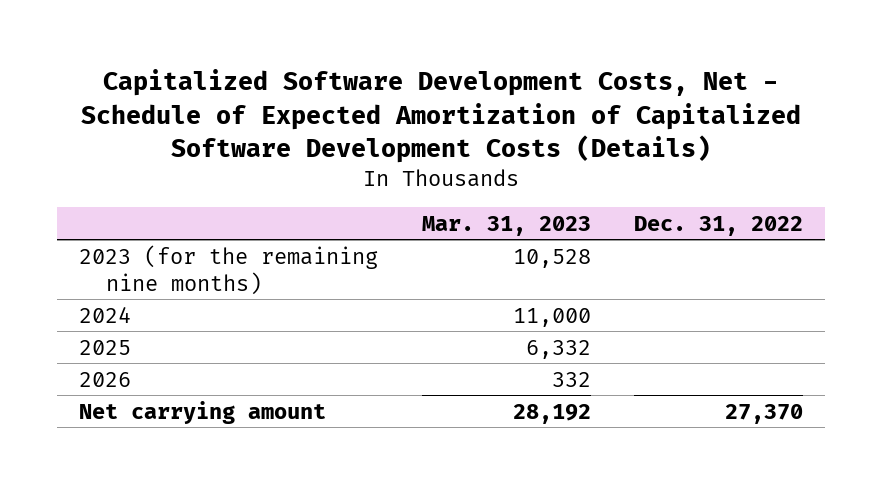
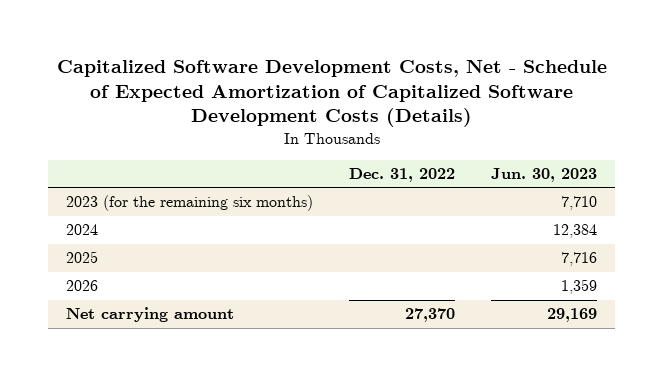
[421,215,591,236] Mar. 31, 2023 -> none
none -> [491,168,598,183] Jun. 30, 2023
[79,244,379,295] 2023 (for the remaining nine months) -> [66,195,314,212] 2023 (for the remaining six months)

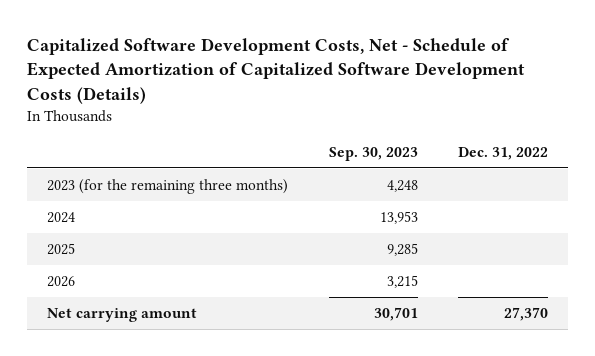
[491,168,598,183] Jun. 30, 2023 -> none
none -> [328,147,418,162] Sep. 30, 2023
[66,195,314,212] 2023 (for the remaining six months) -> [47,178,289,194] 2023 (for the remaining three months)

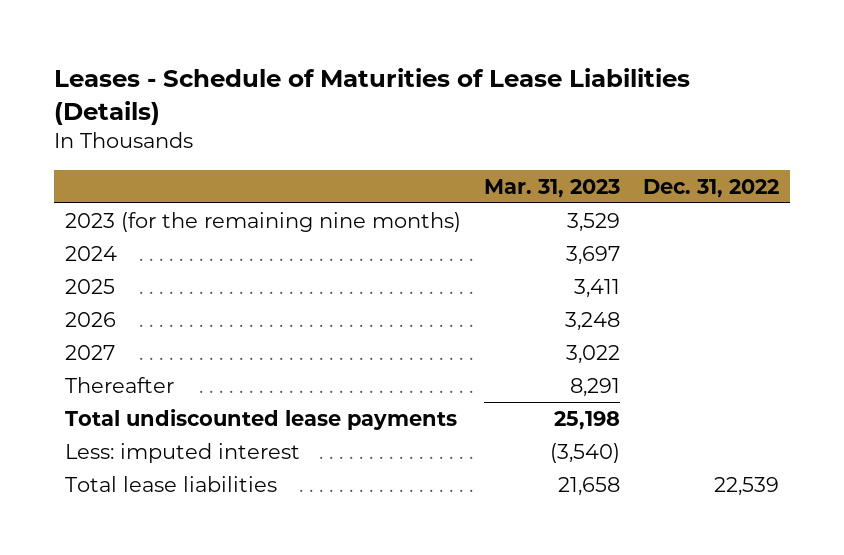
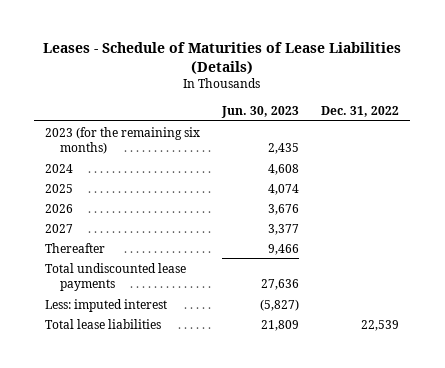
[484,178,621,198] Mar. 31, 2023 -> none
none -> [221,105,300,118] Jun. 30, 2023
[65,212,462,233] 2023 (for the remaining nine months) -> [45,126,201,154] 2023 (for the remaining six months)

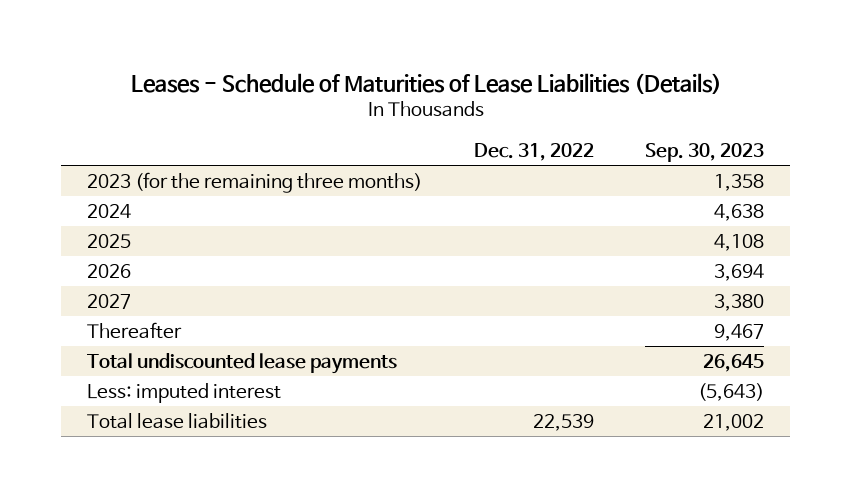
[221,105,300,118] Jun. 30, 2023 -> none
none -> [645,142,765,162] Sep. 30, 2023
[45,126,201,154] 2023 (for the remaining six months) -> [86,171,422,193] 2023 (for the remaining three months)

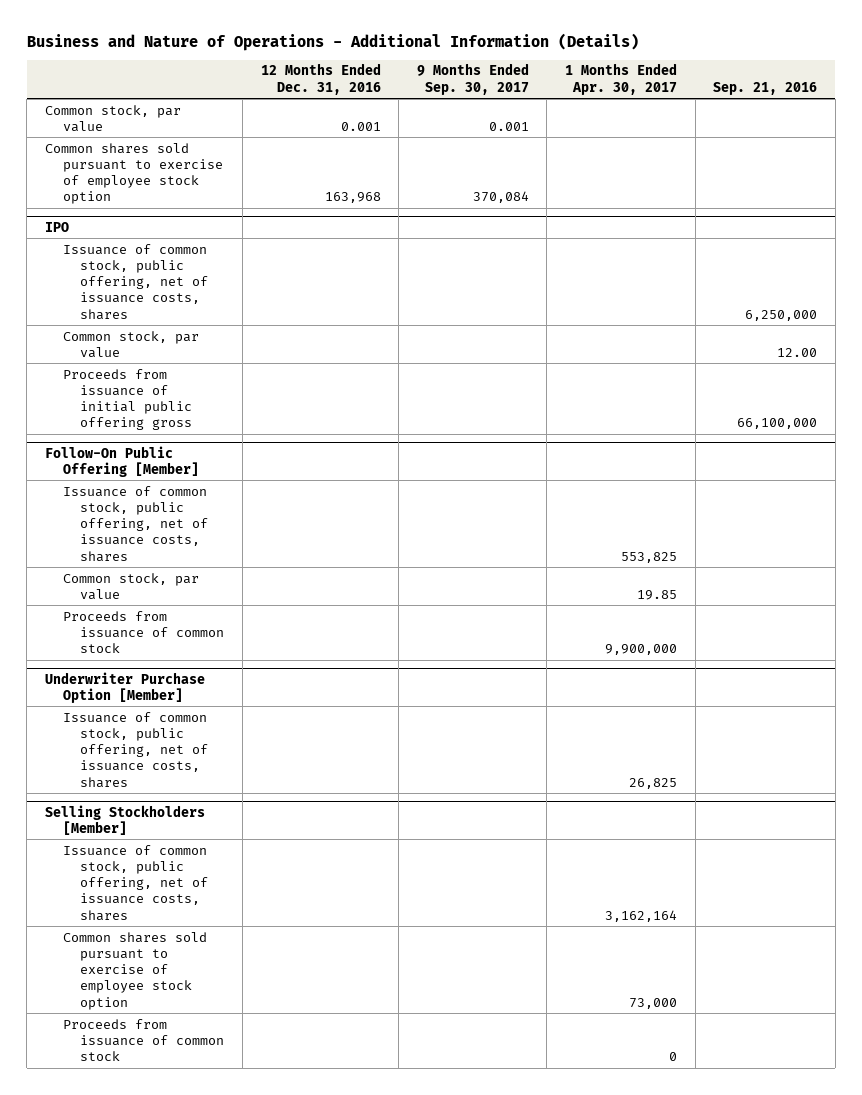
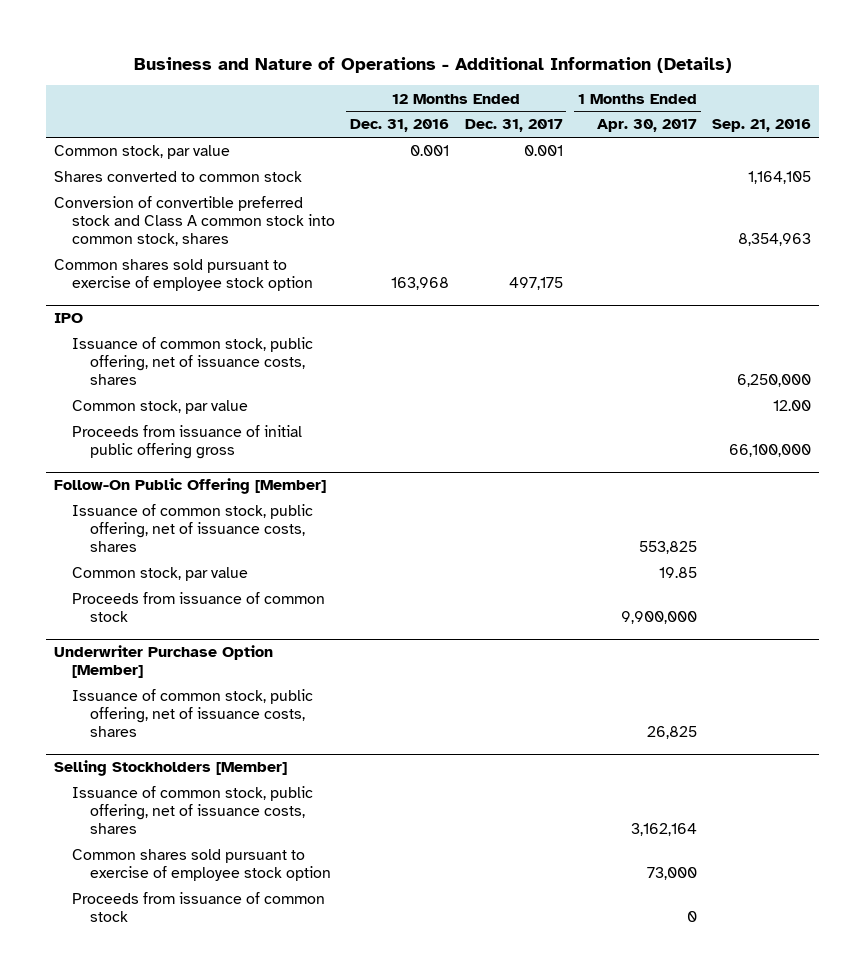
[416,63,529,95] 9 Months Ended Sep. 30, 2017 -> none
none -> [464,119,563,133] Dec. 31, 2017
none -> [53,171,302,183] Shares converted to common stock
none -> [53,196,335,247] Conversion of convertible preferred stock and Class A common stock into common stock, shares

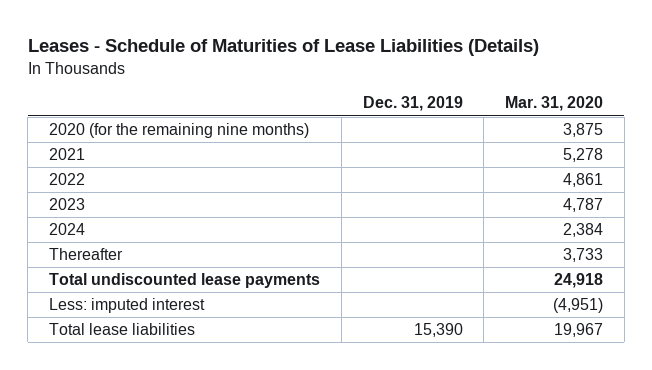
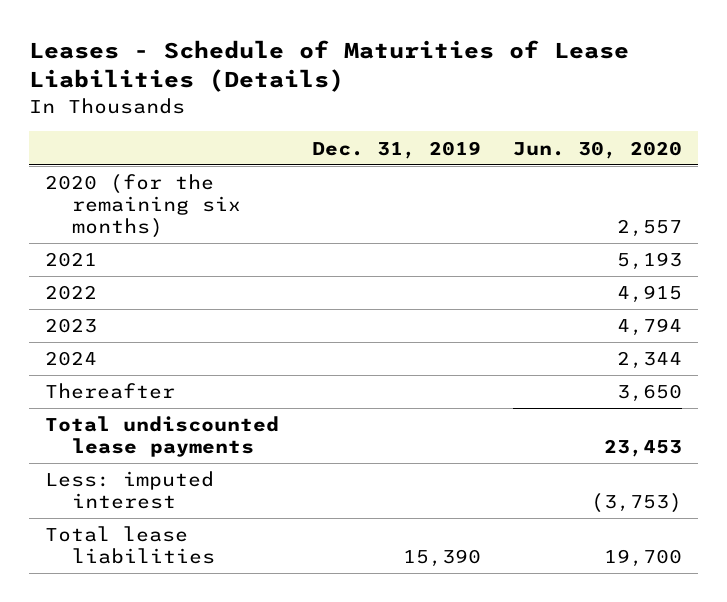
[505,96,604,112] Mar. 31, 2020 -> none
none -> [512,140,682,159] Jun. 30, 2020
[48,123,309,139] 2020 (for the remaining nine months) -> [45,174,241,238] 2020 (for the remaining six months)

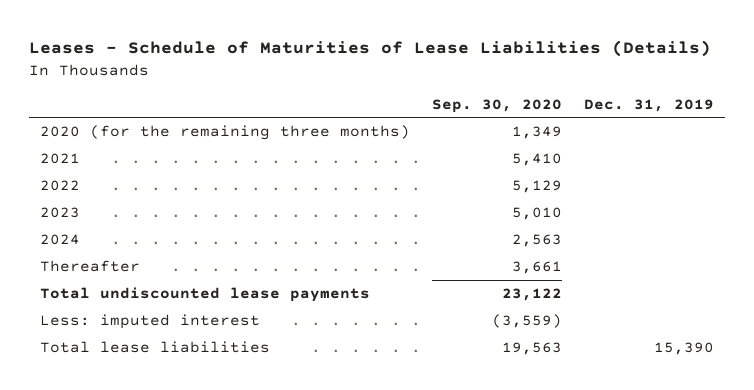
[512,140,682,159] Jun. 30, 2020 -> none
none -> [431,98,562,113] Sep. 30, 2020
[45,174,241,238] 2020 (for the remaining six months) -> [39,125,410,141] 2020 (for the remaining three months)

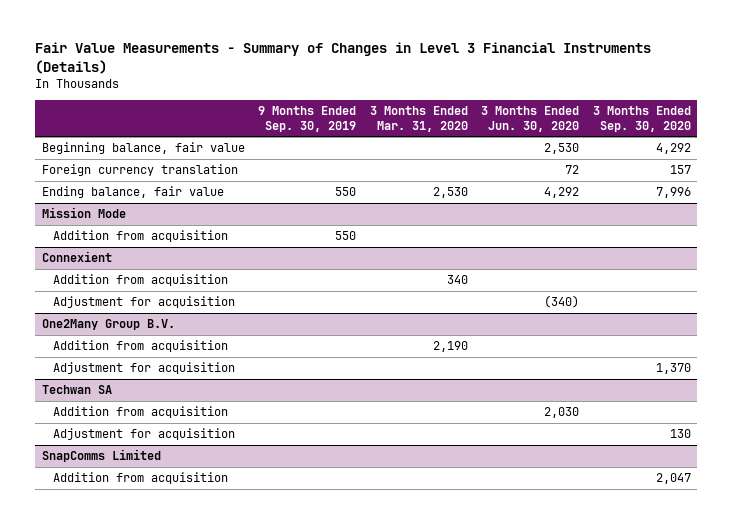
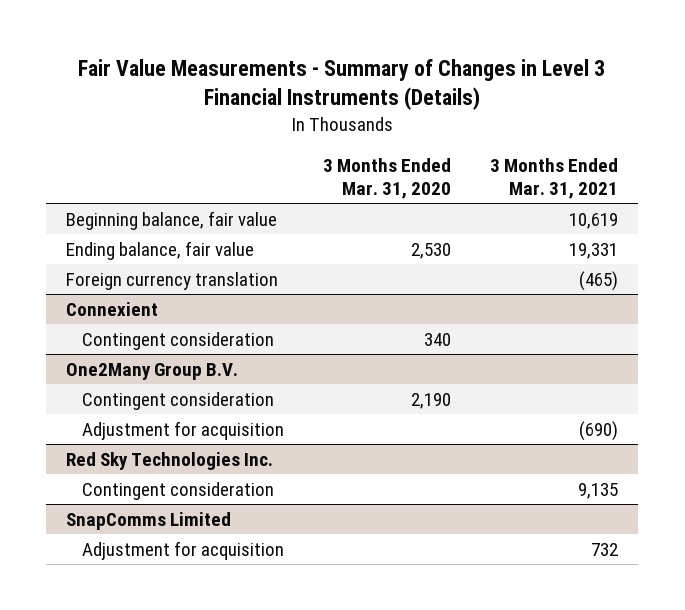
[258,105,357,133] 9 Months Ended Sep. 30, 2019 -> none
[481,105,580,133] 3 Months Ended Jun. 30, 2020 -> none
[592,105,691,133] 3 Months Ended Sep. 30, 2020 -> none
none -> [490,157,619,199] 3 Months Ended Mar. 31, 2021
[41,207,126,219] Mission Mode -> none
[53,230,229,243] Addition from acquisition -> none
[41,164,238,177] Foreign currency translation -> [66,271,279,290] Foreign currency translation
[53,296,236,309] Adjustment for acquisition -> none
[53,274,229,287] Addition from acquisition -> [82,331,275,350] Contingent consideration
[53,340,229,353] Addition from acquisition -> [82,391,275,410] Contingent consideration
[41,385,112,395] Techwan SA -> none
[53,406,229,419] Addition from acquisition -> none
[53,428,236,441] Adjustment for acquisition -> none
none -> [66,451,274,470] Red Sky Technologies Inc.
none -> [82,481,275,500] Contingent consideration
[53,472,229,485] Addition from acquisition -> none
none -> [82,540,285,560] Adjustment for acquisition

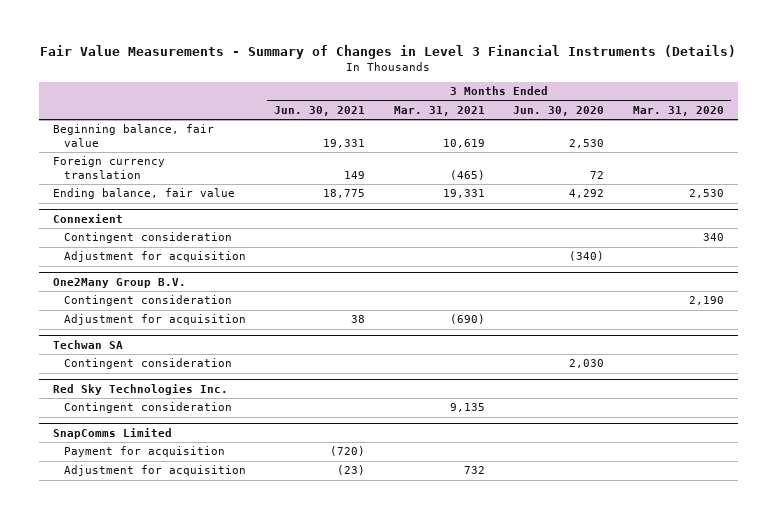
none -> [274,105,366,116] Jun. 30, 2021
none -> [513,105,605,116] Jun. 30, 2020
[66,240,255,260] Ending balance, fair value -> [52,188,235,200] Ending balance, fair value
none -> [63,251,246,263] Adjustment for acquisition
none -> [52,340,123,350] Techwan SA
none -> [63,358,232,370] Contingent consideration
none -> [63,446,225,458] Payment for acquisition

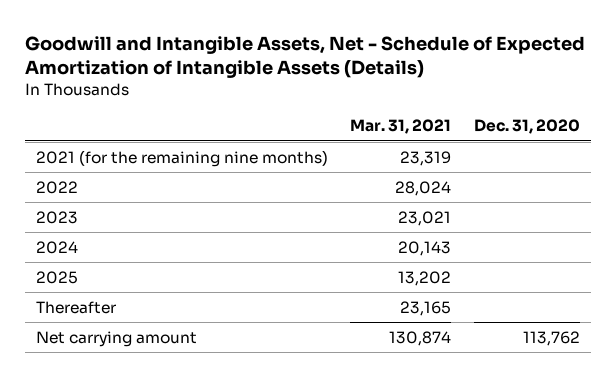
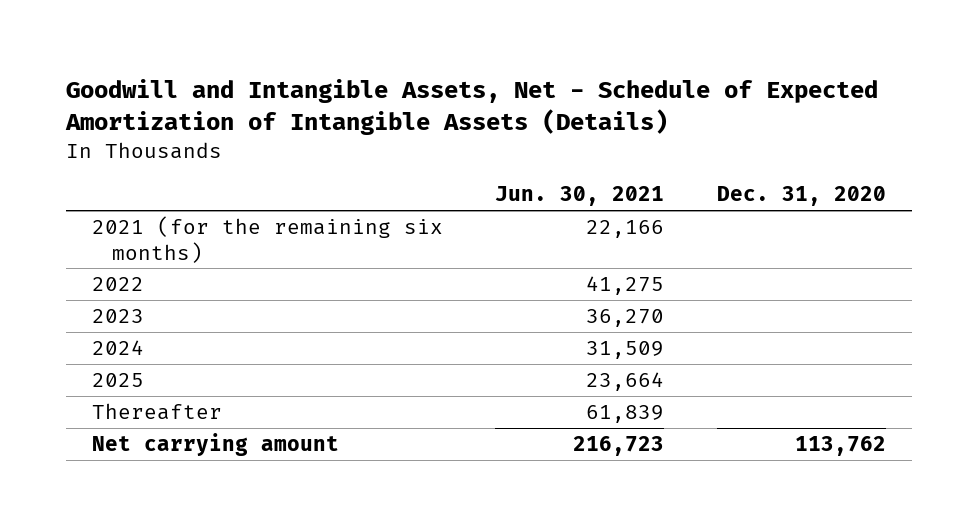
[350,119,452,135] Mar. 31, 2021 -> none
none -> [495,186,665,207] Jun. 30, 2021
[36,149,329,167] 2021 (for the remaining nine months) -> [92,216,444,263] 2021 (for the remaining six months)

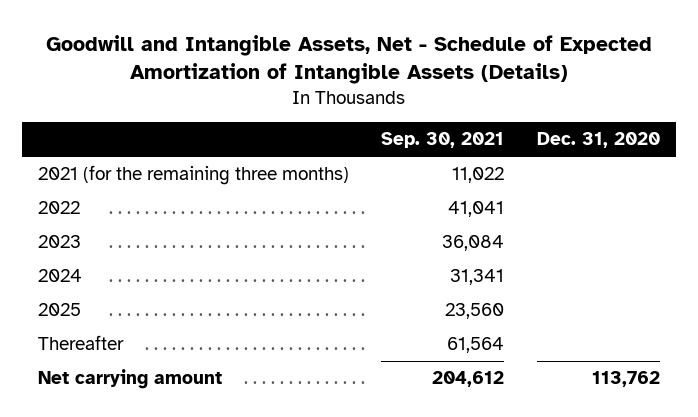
[495,186,665,207] Jun. 30, 2021 -> none
none -> [381,132,505,149] Sep. 30, 2021
[92,216,444,263] 2021 (for the remaining six months) -> [38,165,350,186] 2021 (for the remaining three months)

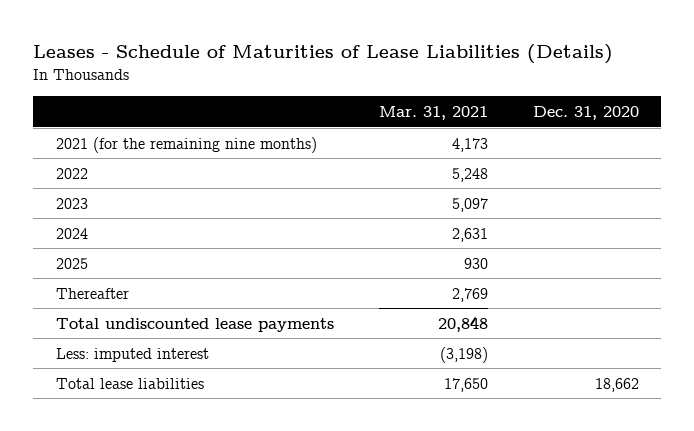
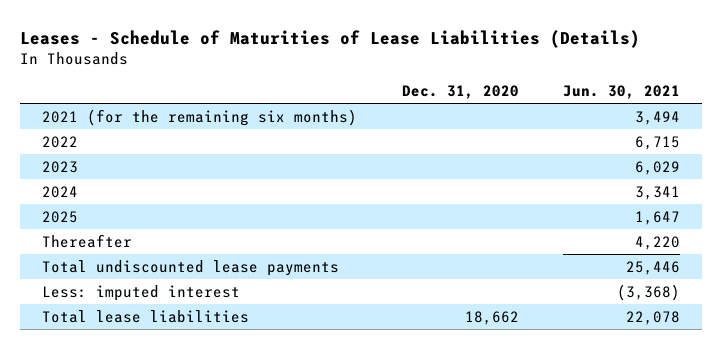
[378,106,488,121] Mar. 31, 2021 -> none
none -> [562,85,680,100] Jun. 30, 2021
[55,136,317,153] 2021 (for the remaining nine months) -> [42,108,358,126] 2021 (for the remaining six months)

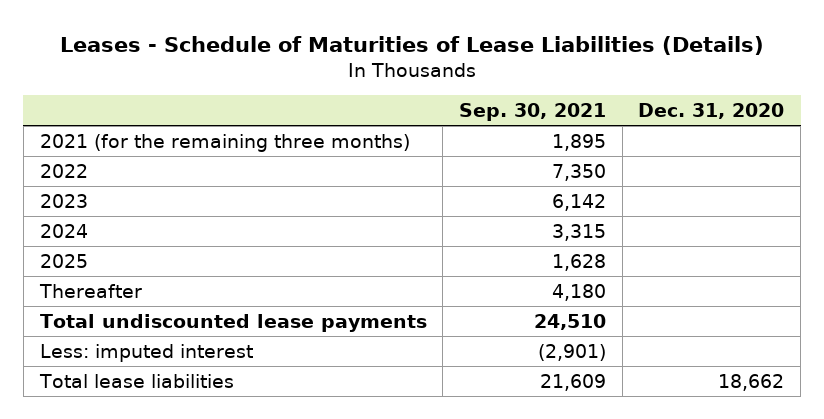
[562,85,680,100] Jun. 30, 2021 -> none
none -> [459,102,607,121] Sep. 30, 2021
[42,108,358,126] 2021 (for the remaining six months) -> [39,133,410,152] 2021 (for the remaining three months)

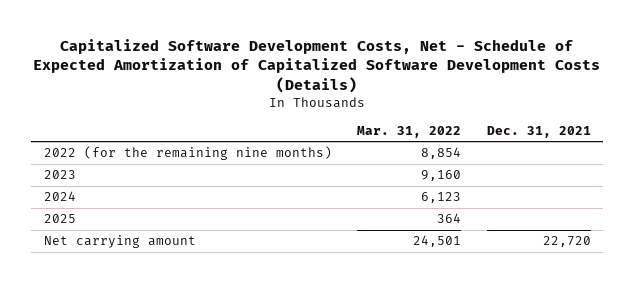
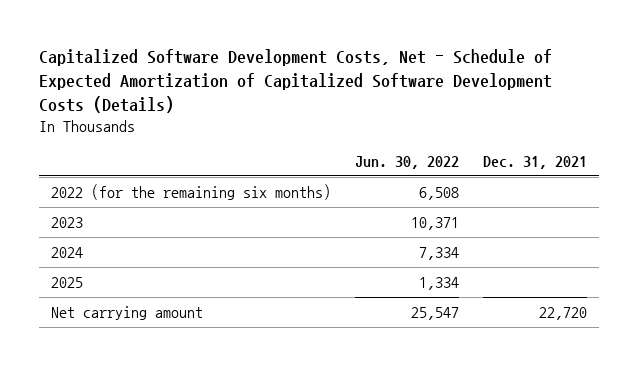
[357,125,462,138] Mar. 31, 2022 -> none
none -> [355,155,460,169] Jun. 30, 2022
[43,146,332,161] 2022 (for the remaining nine months) -> [50,183,331,200] 2022 (for the remaining six months)

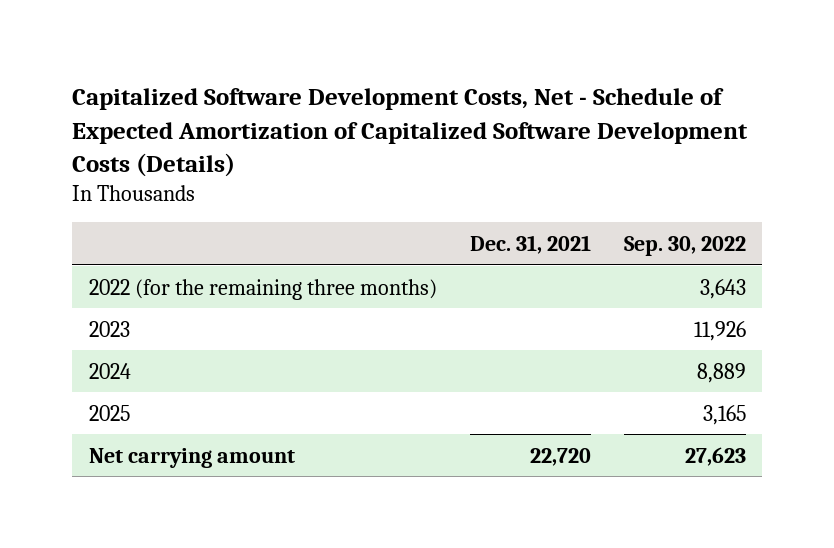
[355,155,460,169] Jun. 30, 2022 -> none
none -> [623,235,746,256] Sep. 30, 2022
[50,183,331,200] 2022 (for the remaining six months) -> [88,278,437,300] 2022 (for the remaining three months)

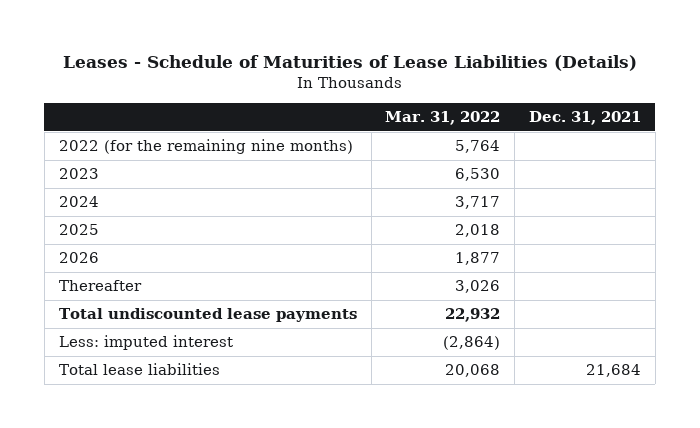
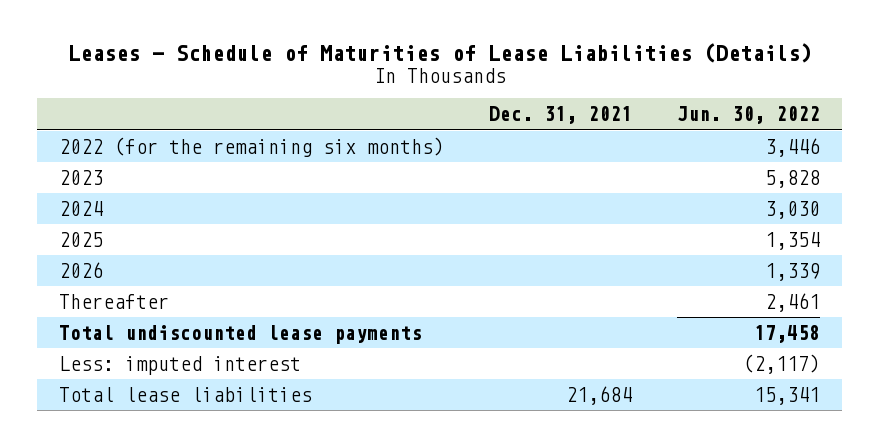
[385,111,501,126] Mar. 31, 2022 -> none
none -> [676,106,820,125] Jun. 30, 2022
[58,139,353,155] 2022 (for the remaining nine months) -> [59,136,445,157] 2022 (for the remaining six months)

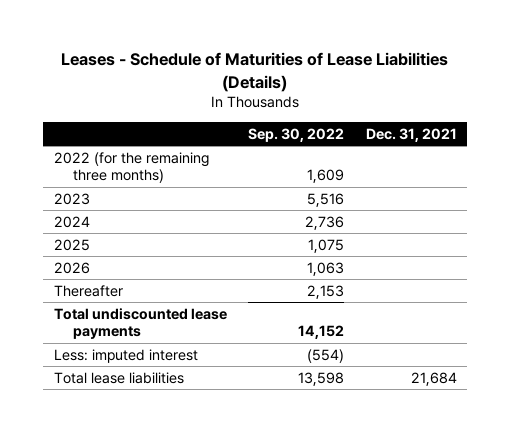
[676,106,820,125] Jun. 30, 2022 -> none
none -> [248,127,345,142] Sep. 30, 2022
[59,136,445,157] 2022 (for the remaining six months) -> [53,151,209,184] 2022 (for the remaining three months)

